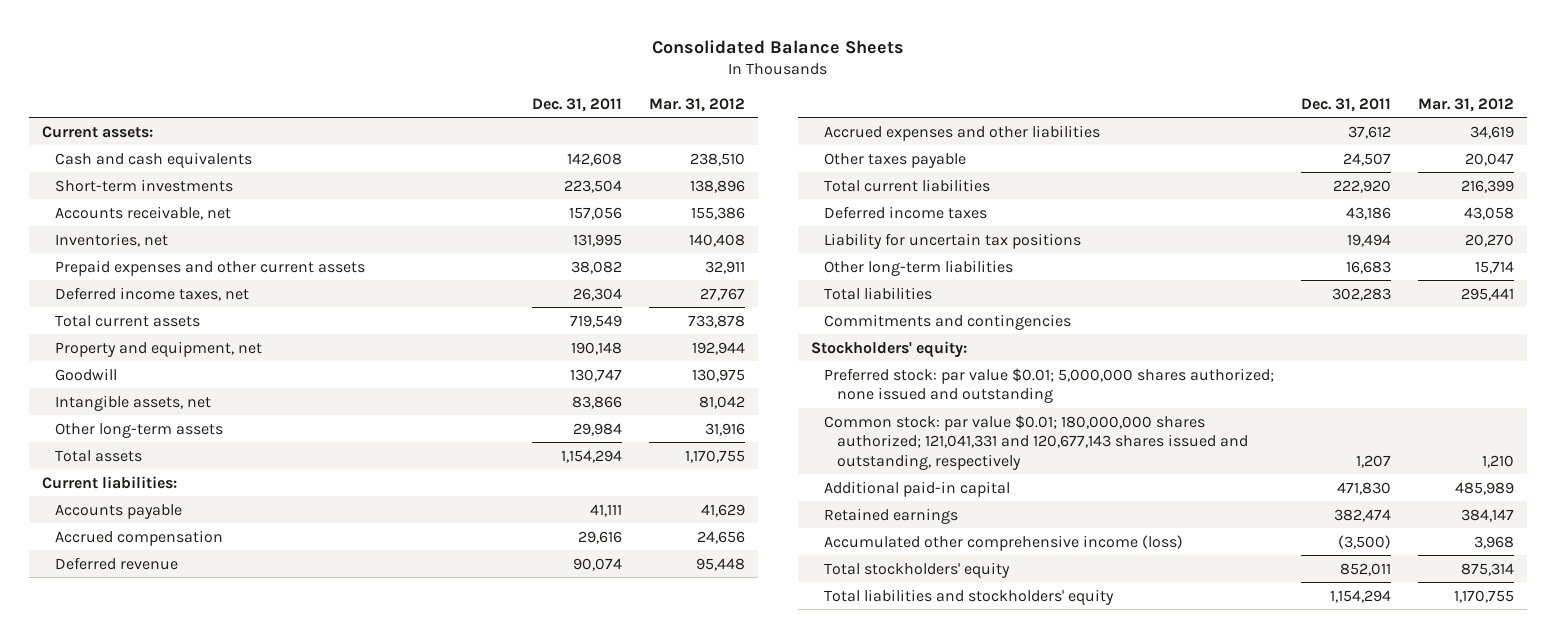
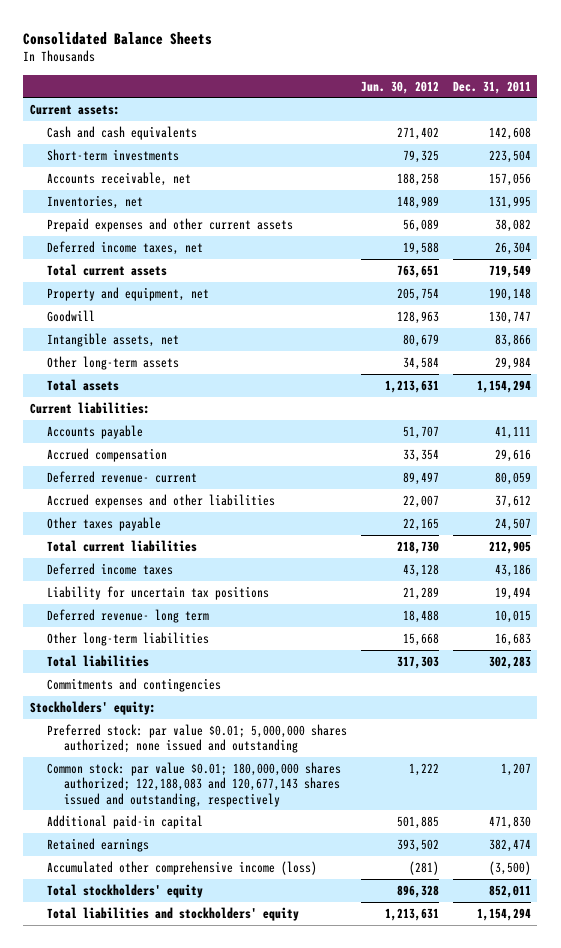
[648,97,745,112] Mar. 31, 2012 -> none
none -> [360,80,439,94] Jun. 30, 2012
[55,556,179,570] Deferred revenue -> [47,470,198,483] Deferred revenue- current
[572,557,622,571] 90,074 -> [494,471,531,485] 80,059
[1333,179,1392,193] 222,920 -> [488,540,531,554] 212,905
none -> [47,608,210,623] Deferred revenue- long term
[824,414,1249,470] Common stock: par value $0.01; 180,000,000 shares authorized; 121,041,331 and 120,677,143 shares issued and outstanding, respectively -> [47,761,342,807] Common stock: par value $0.01; 180,000,000 shares authorized; 122,188,083 and 120,677,143 shares issued and outstanding, respectively

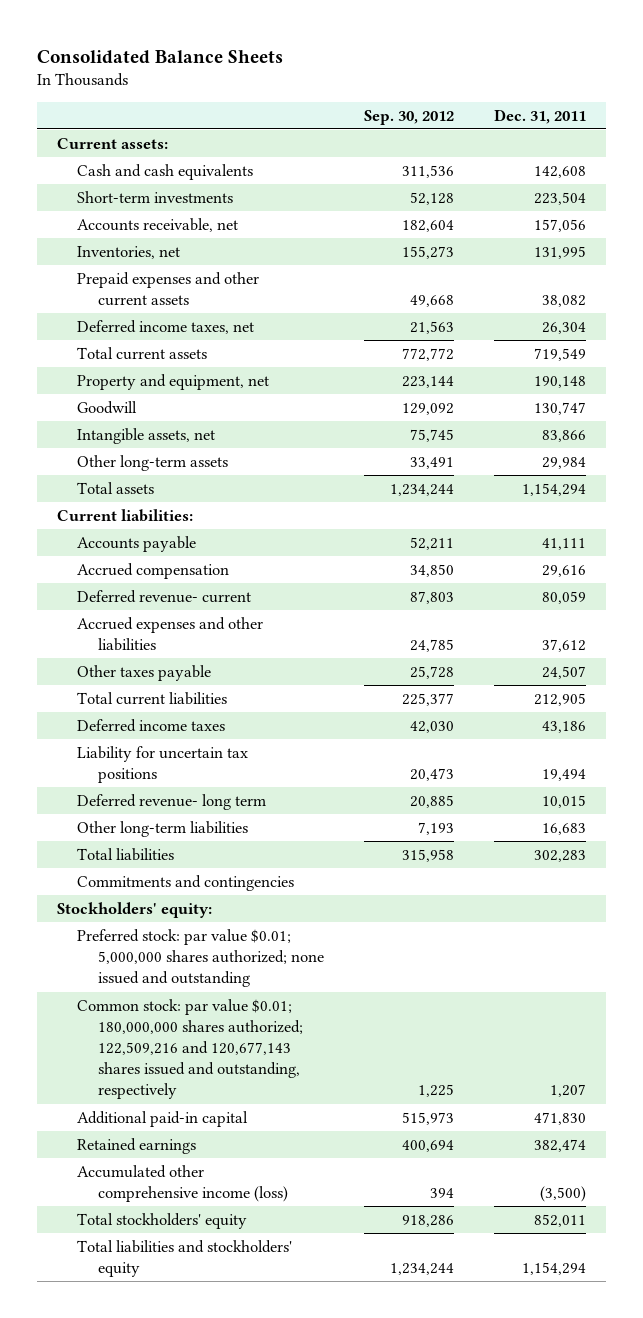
[360,80,439,94] Jun. 30, 2012 -> none
none -> [363,109,454,125] Sep. 30, 2012
[47,761,342,807] Common stock: par value $0.01; 180,000,000 shares authorized; 122,188,083 and 120,677,143 shares issued and outstanding, respectively -> [77,999,303,1100] Common stock: par value $0.01; 180,000,000 shares authorized; 122,509,216 and 120,677,143 shares issued and outstanding, respectively

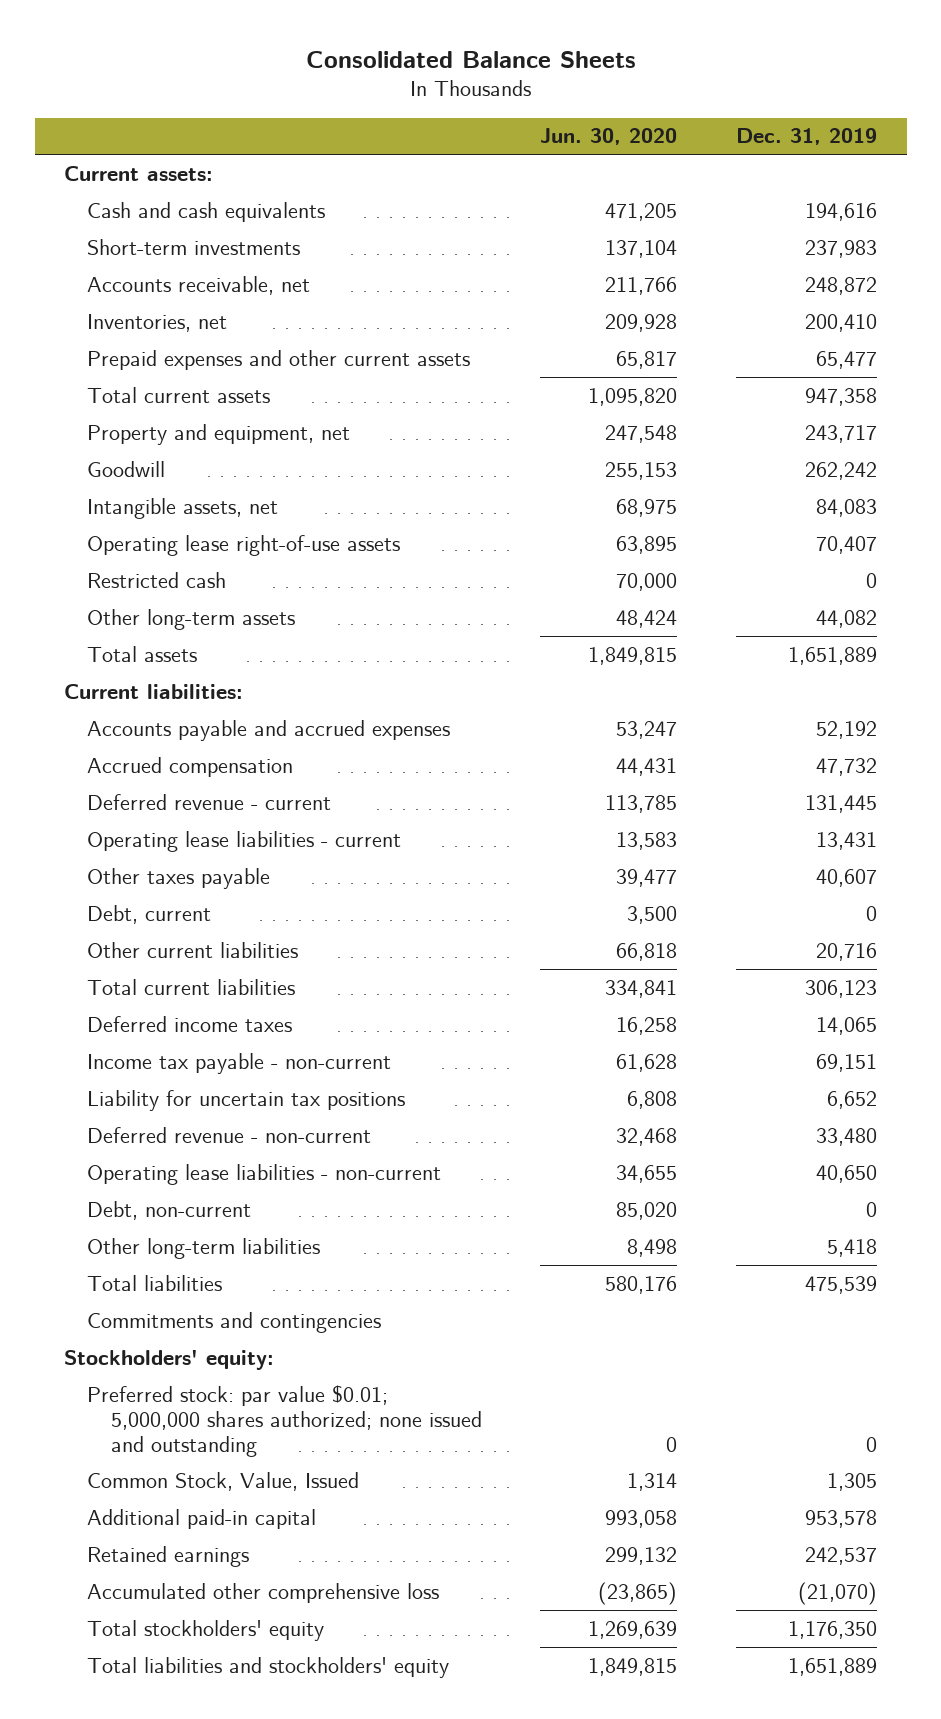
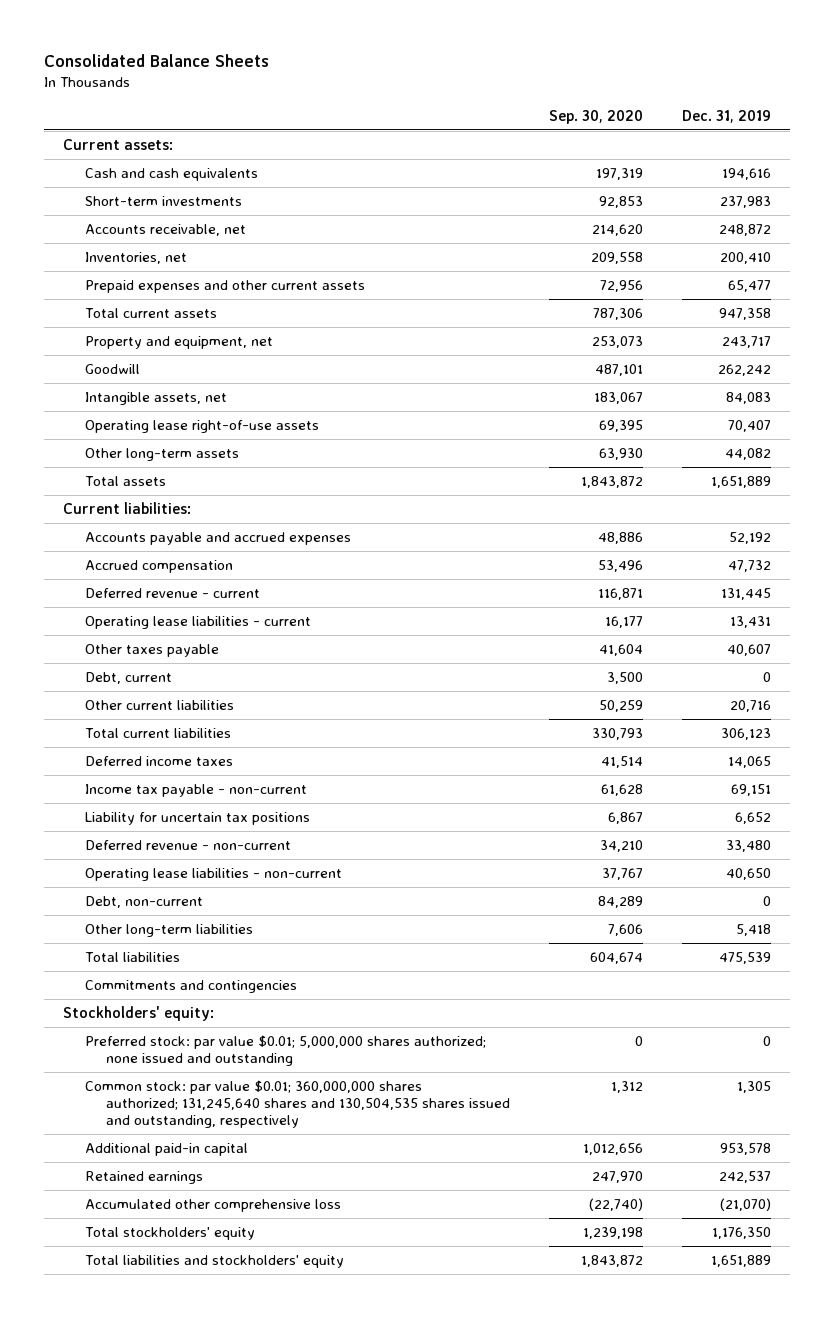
[540,128,678,146] Jun. 30, 2020 -> none
none -> [548,109,643,124] Sep. 30, 2020
[87,571,227,588] Restricted cash -> none
[87,1471,360,1491] Common Stock, Value, Issued -> [84,1080,511,1129] Common stock: par value $0.01; 360,000,000 shares authorized; 131,245,640 shares and 130,504,535 shares issued and outstanding, respectively

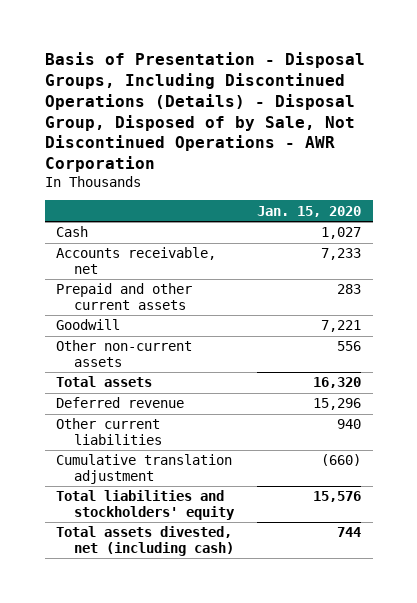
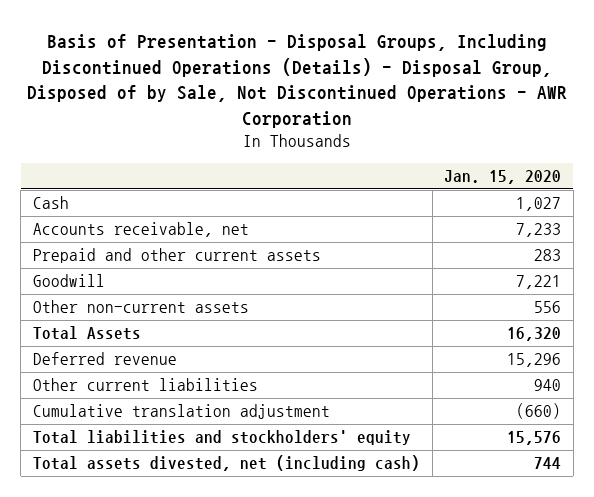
[56,376,153,388] Total assets -> [32,326,141,341] Total Assets

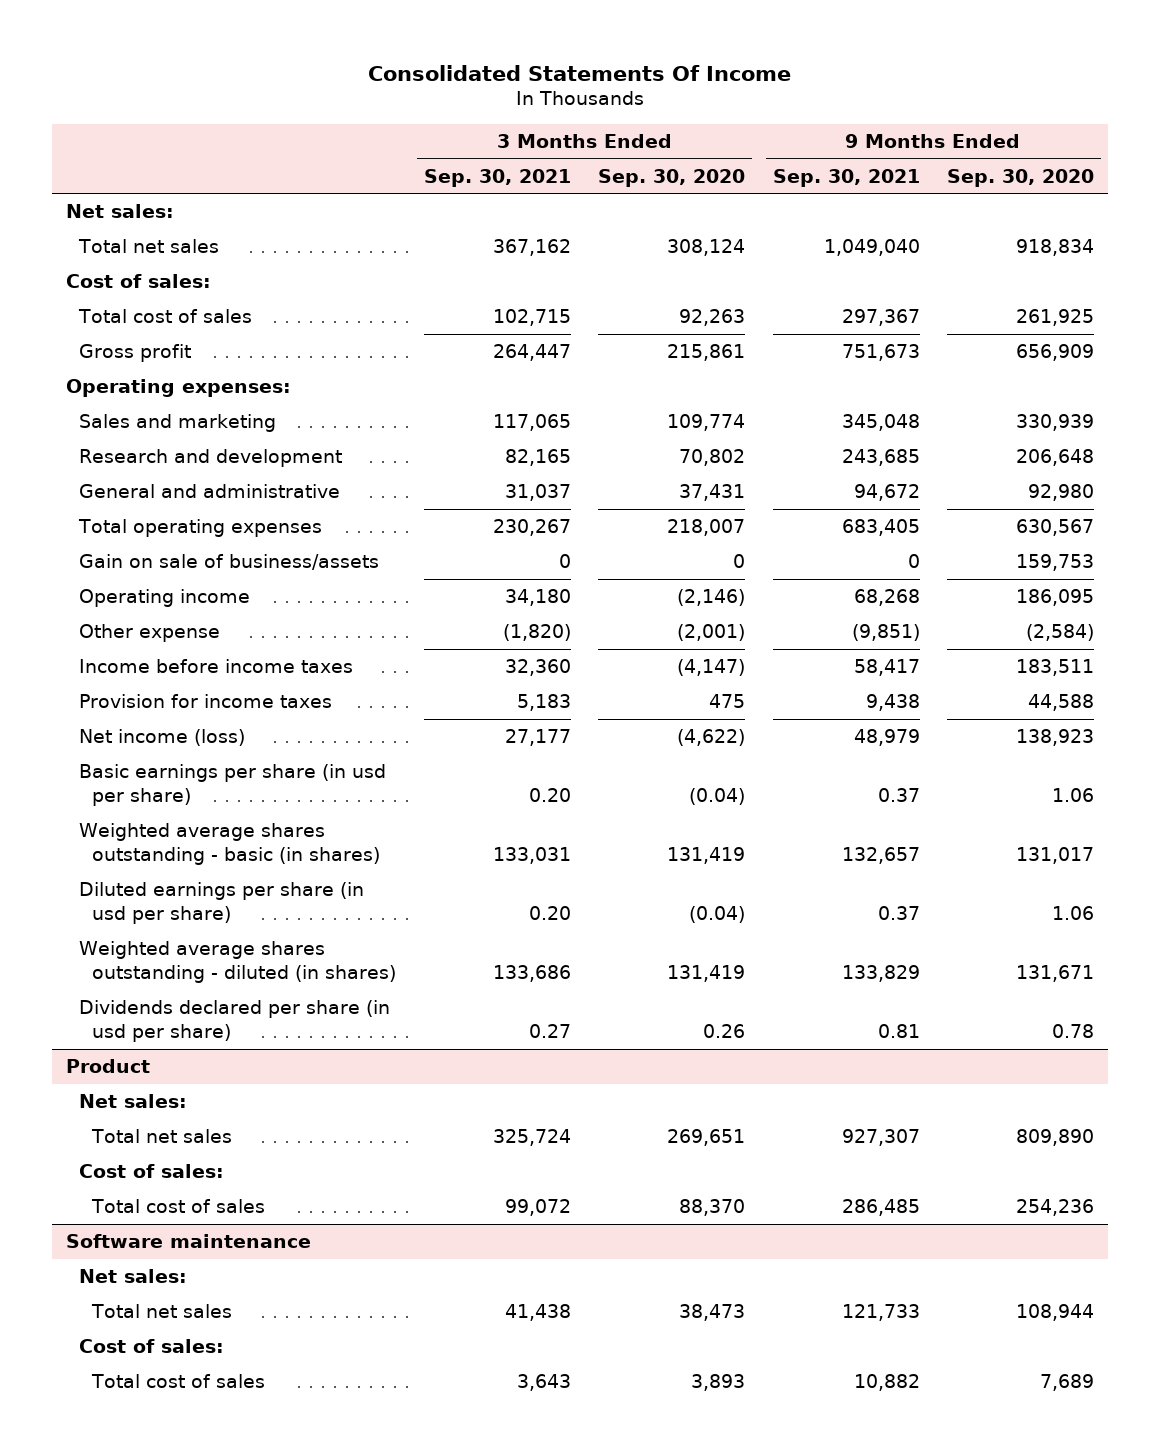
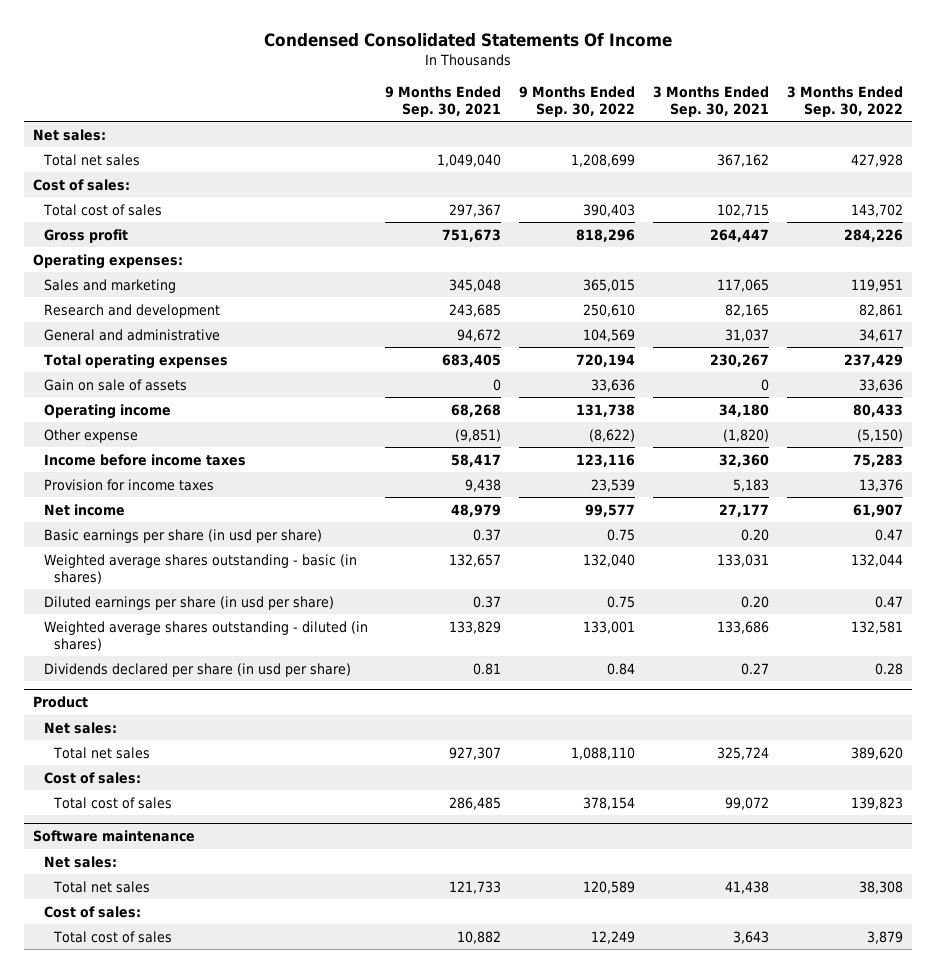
[368,64,792,81] Consolidated Statements Of Income -> [264,32,673,47] Condensed Consolidated Statements Of Income
[598,168,746,187] Sep. 30, 2020 -> none
[947,168,1095,187] Sep. 30, 2020 -> none
none -> [519,85,636,117] 9 Months Ended Sep. 30, 2022
none -> [787,85,904,117] 3 Months Ended Sep. 30, 2022
[79,554,380,571] Gain on sale of business/assets -> [43,378,187,391] Gain on sale of assets
[79,729,246,747] Net income (loss) -> [43,503,125,516] Net income

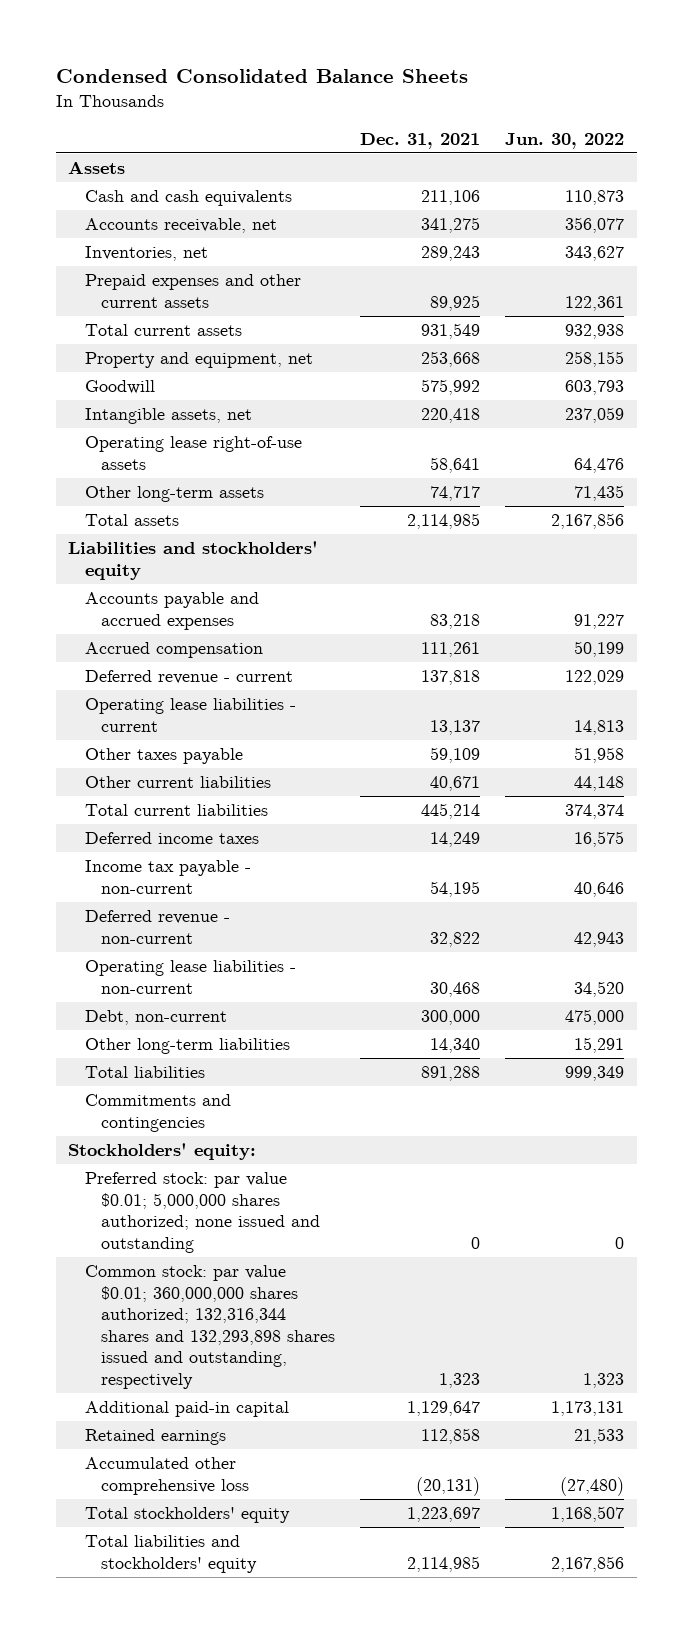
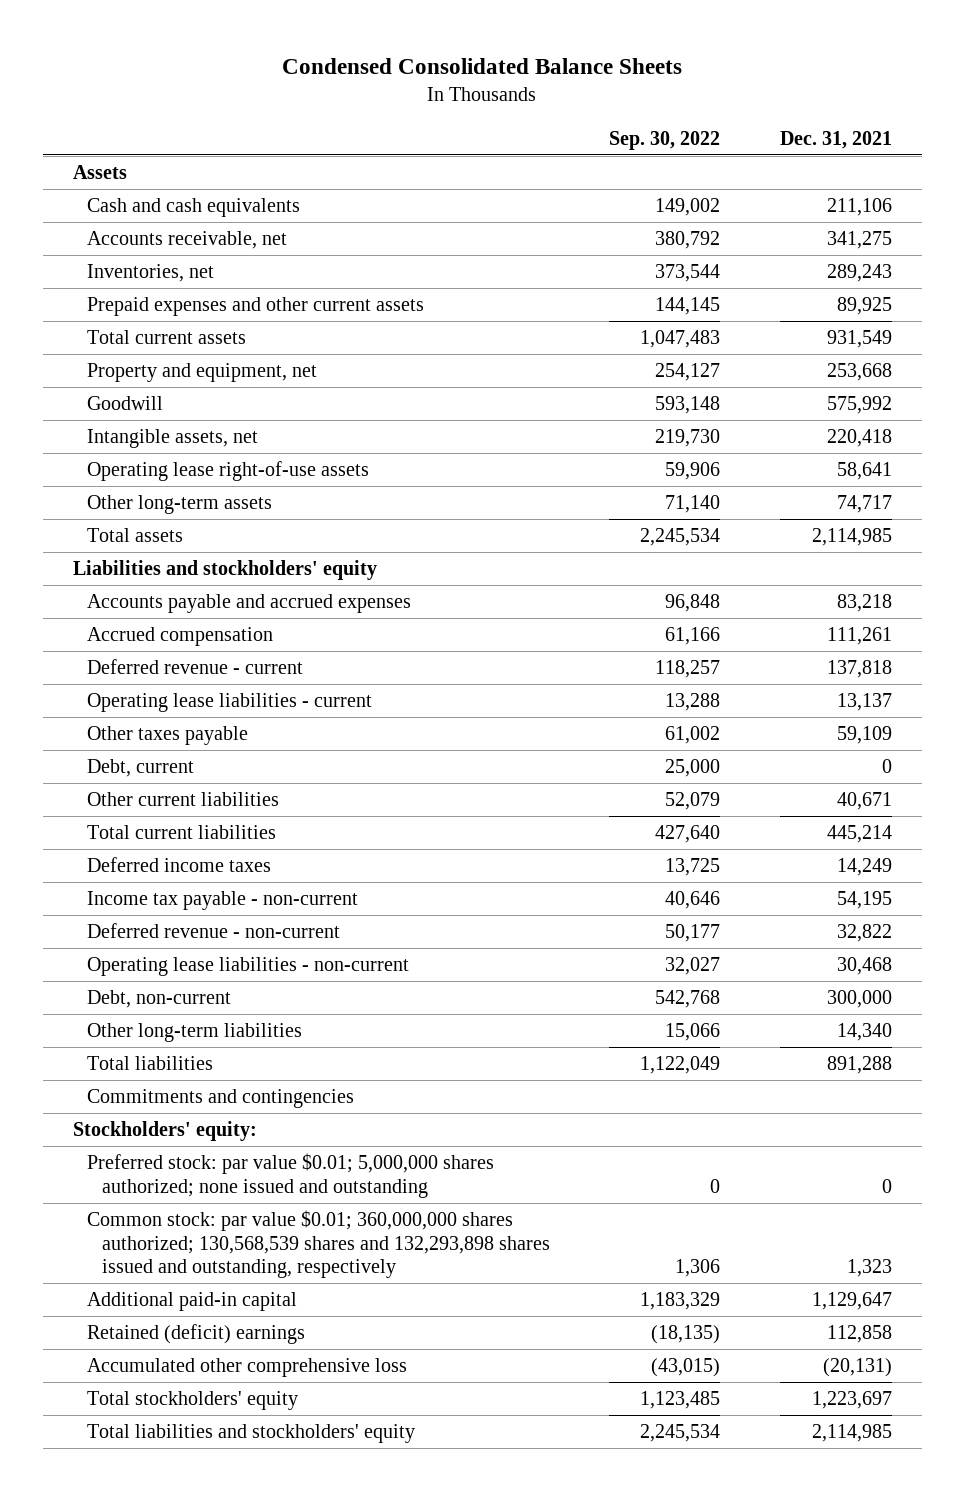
[505,132,625,149] Jun. 30, 2022 -> none
none -> [609,130,721,150] Sep. 30, 2022
none -> [87,759,195,778] Debt, current
[84,1265,335,1390] Common stock: par value $0.01; 360,000,000 shares authorized; 132,316,344 shares and 132,293,898 shares issued and outstanding, respectively -> [87,1210,550,1278] Common stock: par value $0.01; 360,000,000 shares authorized; 130,568,539 shares and 132,293,898 shares issued and outstanding, respectively
[84,1429,226,1446] Retained earnings -> [87,1324,306,1345] Retained (deficit) earnings

